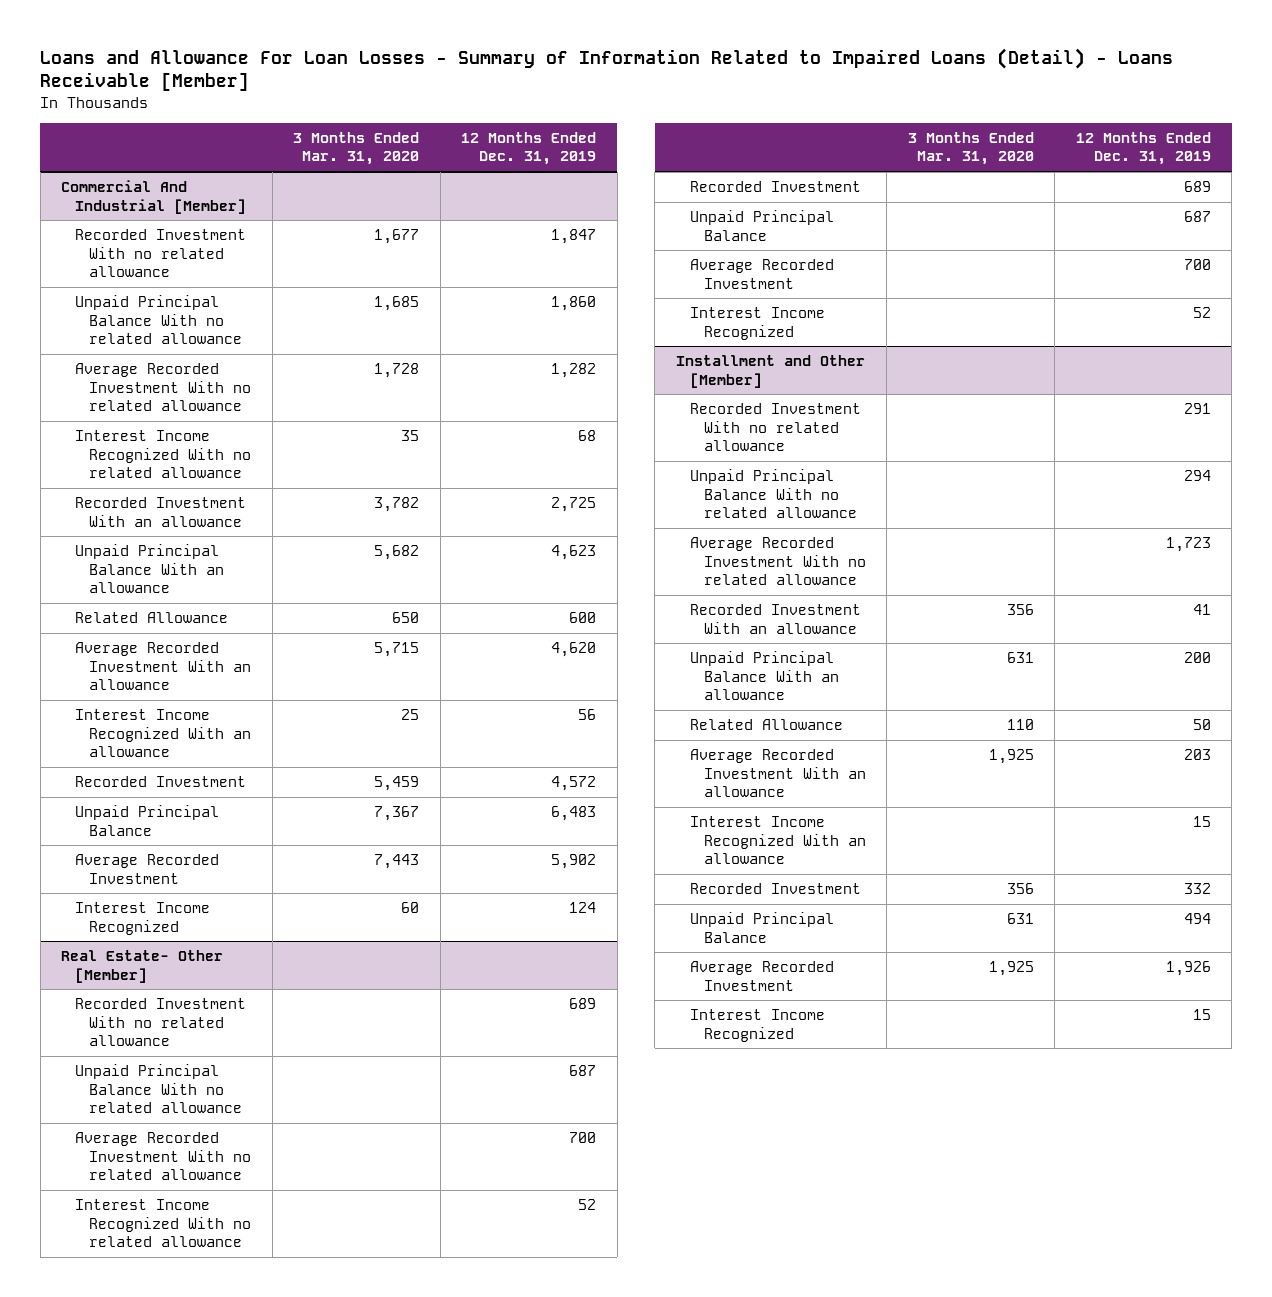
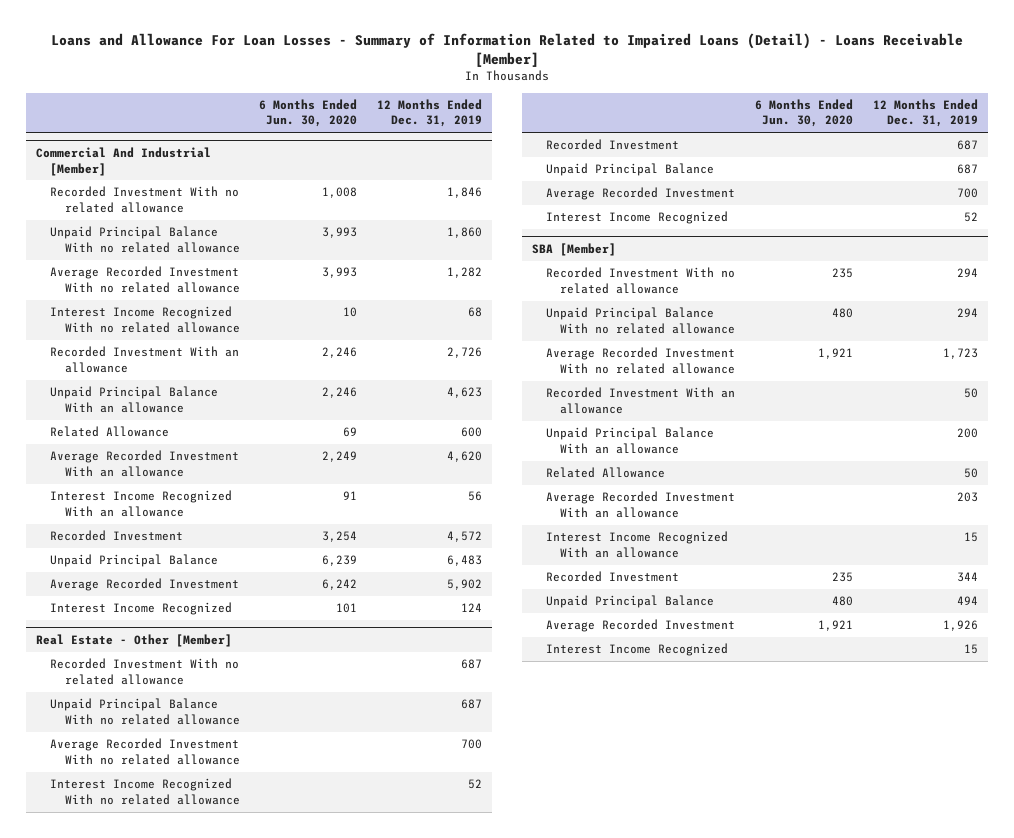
[293,132,420,166] 3 Months Ended Mar. 31, 2020 -> none
none -> [259,98,358,128] 6 Months Ended Jun. 30, 2020
[551,229,597,245] 1,847 -> [447,187,483,199] 1,846
[551,497,597,513] 2,725 -> [447,347,483,359] 2,726
[61,950,224,983] Real Estate- Other [Member] -> [36,634,233,648] Real Estate - Other [Member]
[569,998,597,1010] 689 -> [461,659,483,670] 687
[1183,181,1211,193] 689 -> [956,140,978,151] 687
[675,355,865,388] Installment and Other [Member] -> [532,243,617,257] SBA [Member]
[1183,403,1211,415] 291 -> [956,268,978,278] 294
[1192,604,1211,616] 41 -> [963,388,978,399] 50
[1183,883,1211,895] 332 -> [956,572,978,583] 344

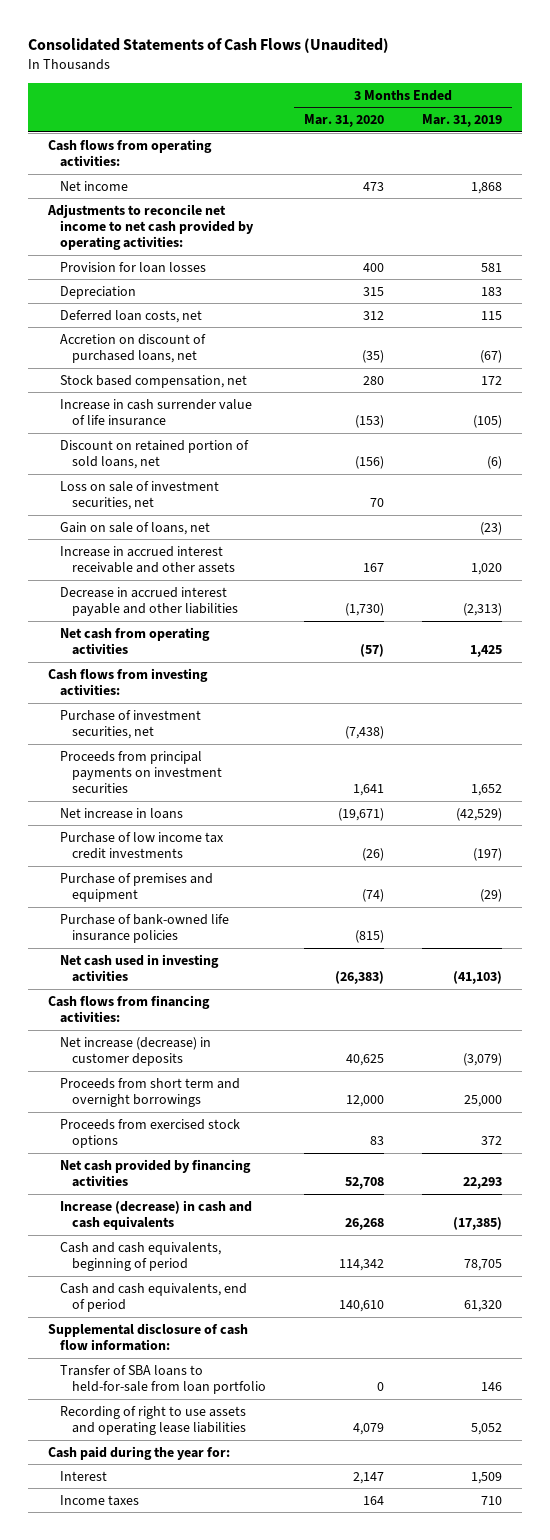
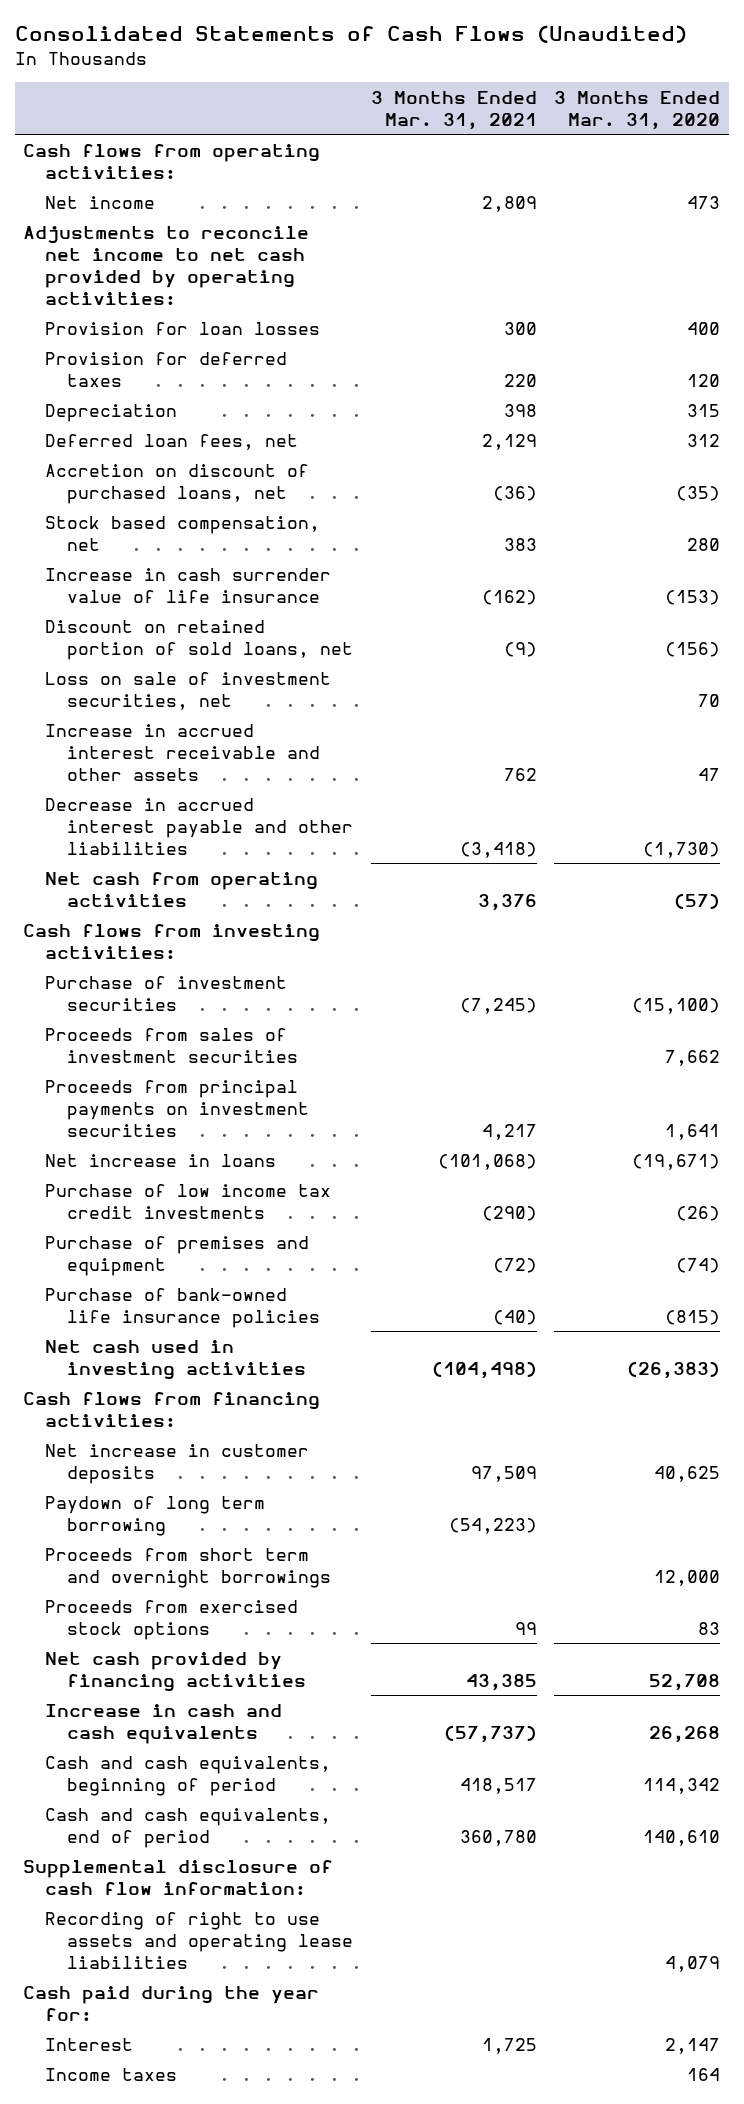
[422,114,503,128] Mar. 31, 2019 -> none
none -> [370,90,537,130] 3 Months Ended Mar. 31, 2021
none -> [45,351,288,387] Provision for deferred taxes
[59,309,202,323] Deferred loan costs, net -> [45,433,299,450] Deferred loan fees, net
[59,521,210,535] Gain on sale of loans, net -> none
[363,562,385,572] 167 -> [698,767,721,781] 47
[59,709,201,739] Purchase of investment securities, net -> [45,975,288,1011] Purchase of investment securities
[345,725,385,739] (7,438) -> [632,997,721,1014] (15,100)
none -> [45,1027,299,1063] Proceeds from sales of investment securities
[59,1036,211,1066] Net increase (decrease) in customer deposits -> [45,1443,310,1484] Net increase in customer deposits
none -> [45,1495,266,1536] Paydown of long term borrowing
[59,1199,252,1230] Increase (decrease) in cash and cash equivalents -> [45,1703,283,1744] Increase in cash and cash equivalents
[59,1364,266,1394] Transfer of SBA loans to held-for-sale from loan portfolio -> none

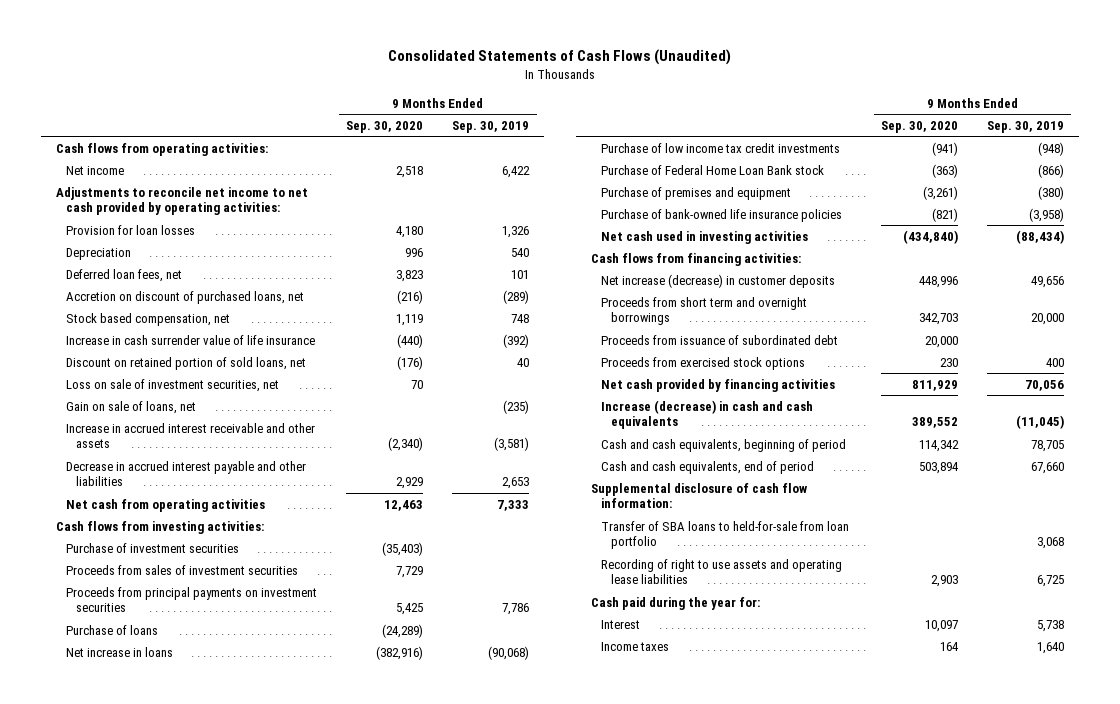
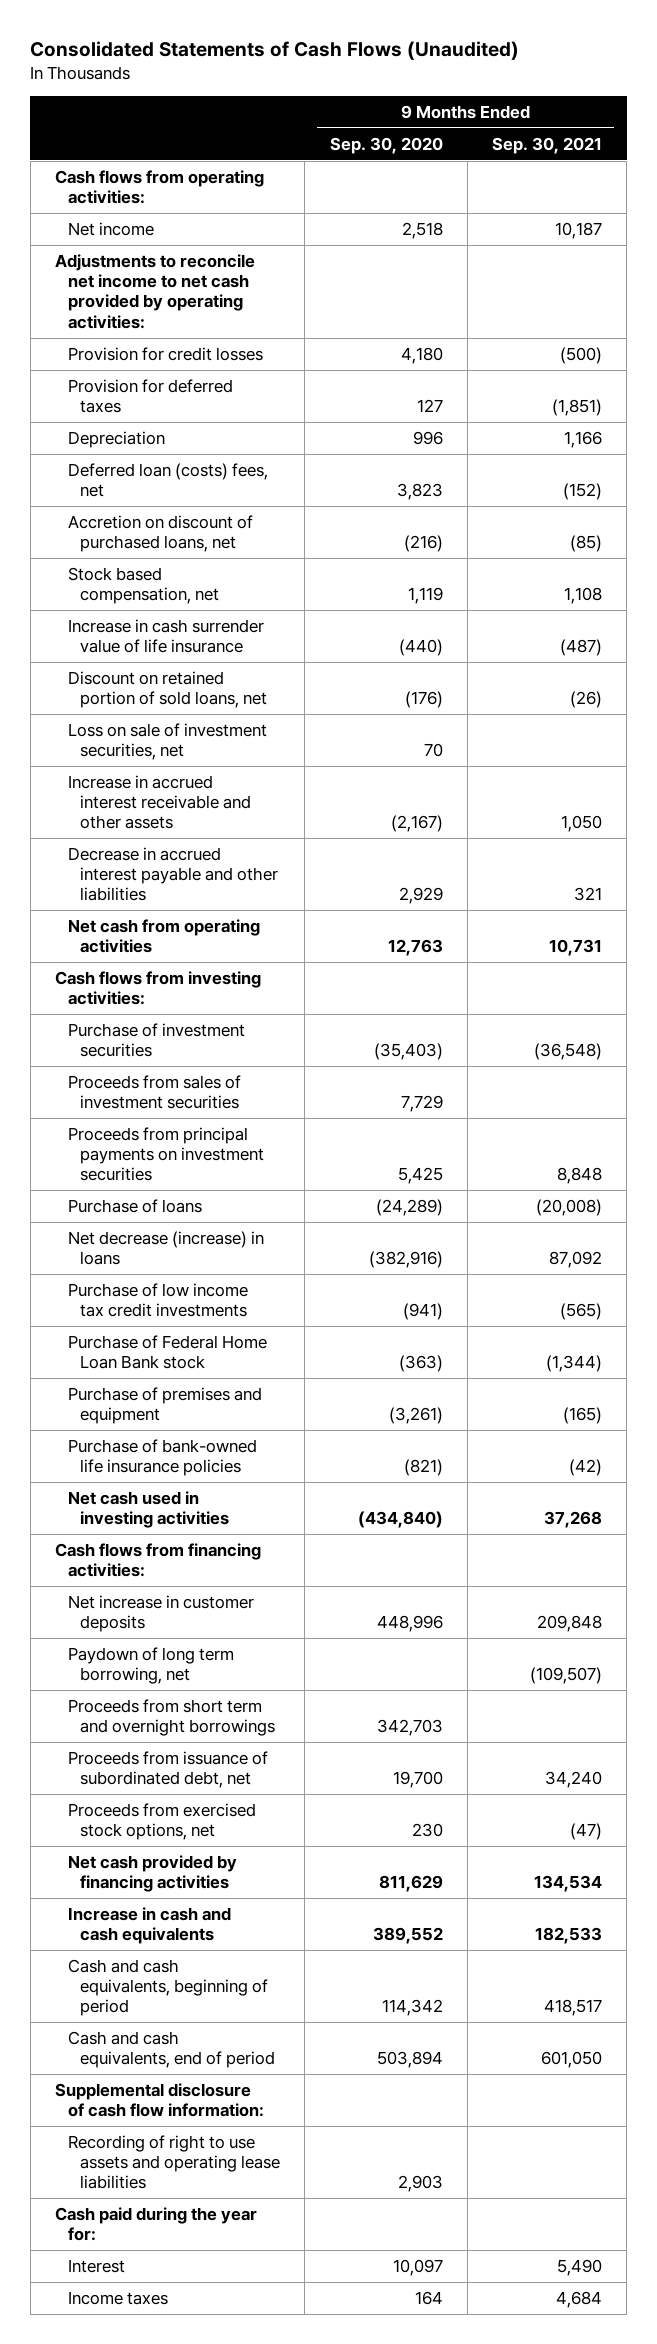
[452,120,530,133] Sep. 30, 2019 -> none
none -> [492,136,603,154] Sep. 30, 2021
[66,224,196,235] Provision for loan losses -> [67,346,263,361] Provision for credit losses
none -> [67,378,233,414] Provision for deferred taxes
[66,268,183,282] Deferred loan fees, net -> [67,462,268,498] Deferred loan (costs) fees, net
[66,400,197,414] Gain on sale of loans, net -> none
[388,437,424,452] (2,340) -> [390,815,443,833] (2,167)
[384,499,424,511] 12,463 -> [387,939,443,957] 12,763
[66,646,174,657] Net increase in loans -> [67,1230,264,1266] Net decrease (increase) in loans
[600,273,835,288] Net increase (decrease) in customer deposits -> [67,1594,254,1633] Net increase in customer deposits
none -> [67,1646,234,1685] Paydown of long term borrowing, net
[600,334,838,345] Proceeds from issuance of subordinated debt -> [67,1750,268,1789] Proceeds from issuance of subordinated debt, net
[924,335,958,348] 20,000 -> [392,1771,443,1789] 19,700
[600,356,805,370] Proceeds from exercised stock options -> [67,1802,256,1841] Proceeds from exercised stock options, net
[911,379,958,391] 811,929 -> [378,1875,443,1893] 811,629
[600,399,813,430] Increase (decrease) in cash and cash equivalents -> [67,1906,231,1945] Increase in cash and cash equivalents
[600,520,849,550] Transfer of SBA loans to held-for-sale from loan portfolio -> none

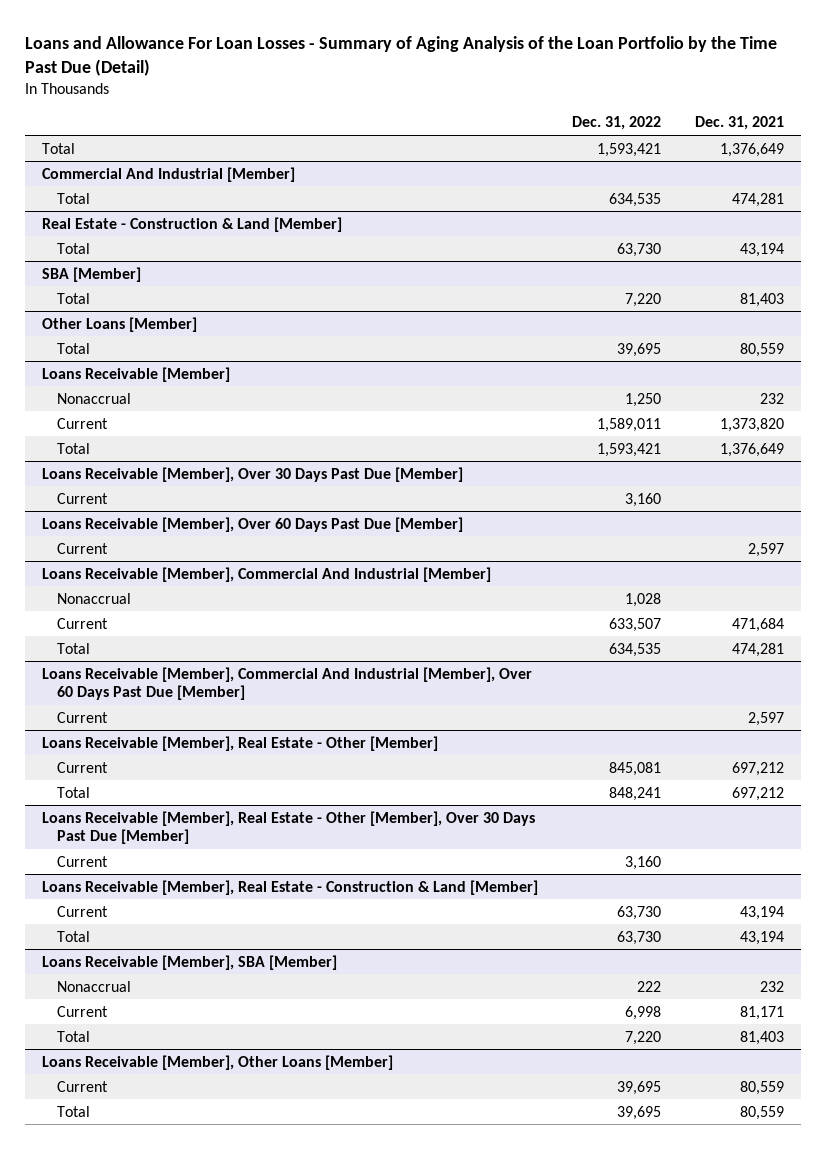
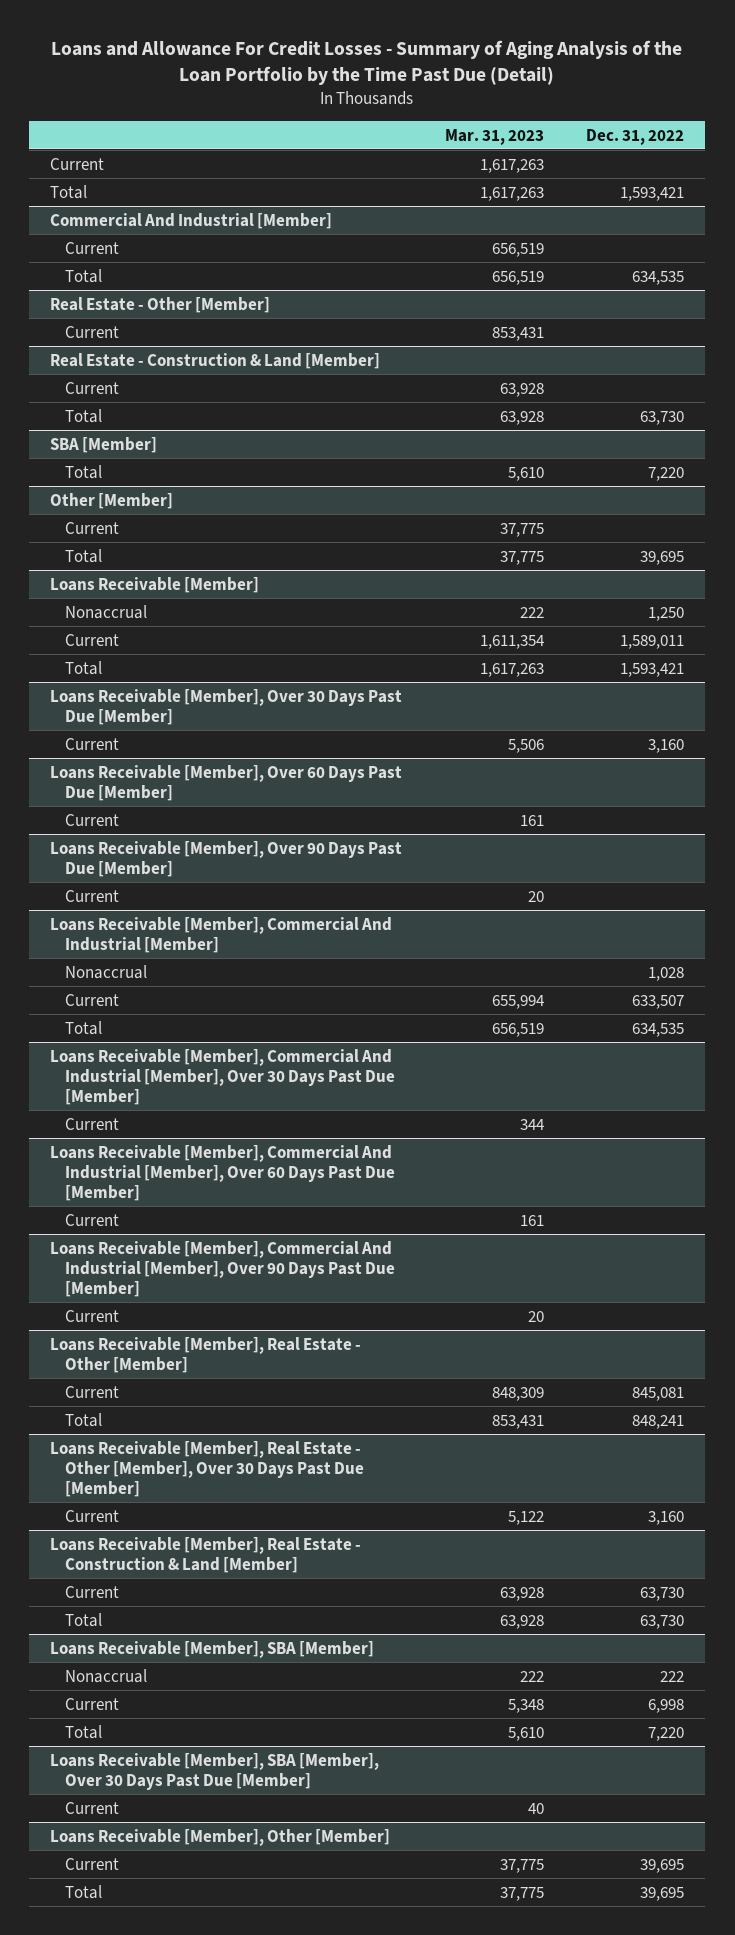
[25,36,778,77] Loans and Allowance For Loan Losses - Summary of Aging Analysis of the Loan Portfolio by the Time Past Due (Detail) -> [51,40,683,86] Loans and Allowance For Credit Losses - Summary of Aging Analysis of the Loan Portfolio by the Time Past Due (Detail)
[695,116,785,131] Dec. 31, 2021 -> none
none -> [444,128,544,145] Mar. 31, 2023
none -> [50,157,105,170] Current
none -> [65,241,120,254] Current
none -> [50,296,271,313] Real Estate - Other [Member]
none -> [65,325,120,338] Current
none -> [65,381,120,394] Current
[42,316,198,332] Other Loans [Member] -> [50,492,174,509] Other [Member]
none -> [65,521,120,534] Current
none -> [50,840,403,877] Loans Receivable [Member], Over 90 Days Past Due [Member]
none -> [65,889,120,902] Current
none -> [50,1048,396,1105] Loans Receivable [Member], Commercial And Industrial [Member], Over 30 Days Past Due [Member]
none -> [65,1117,120,1130] Current
none -> [50,1240,396,1297] Loans Receivable [Member], Commercial And Industrial [Member], Over 90 Days Past Due [Member]
none -> [65,1309,120,1322] Current
none -> [50,1752,380,1790] Loans Receivable [Member], SBA [Member], Over 30 Days Past Due [Member]
none -> [65,1801,120,1814] Current
[42,1054,394,1070] Loans Receivable [Member], Other Loans [Member] -> [50,1828,391,1846] Loans Receivable [Member], Other [Member]

